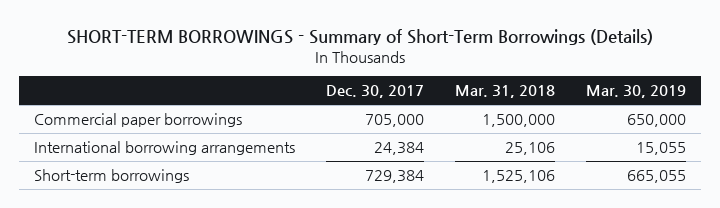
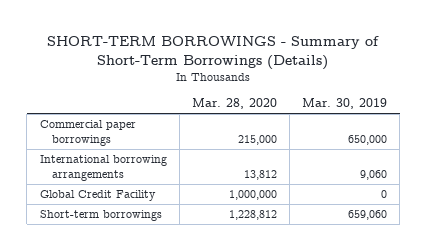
[326,85,425,99] Dec. 30, 2017 -> none
[455,85,556,99] Mar. 31, 2018 -> none
none -> [191,98,277,110] Mar. 28, 2020
[635,142,686,156] 15,055 -> [360,170,388,181] 9,060
none -> [39,190,156,202] Global Credit Facility
[626,170,686,184] 665,055 -> [348,210,388,221] 659,060

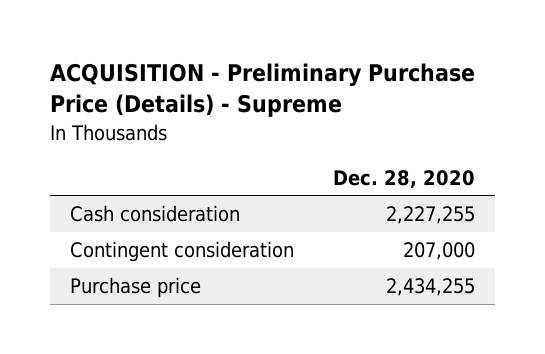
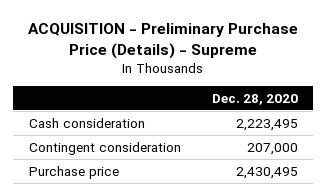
[386,206,476,225] 2,227,255 -> [235,118,298,131] 2,223,495
[386,278,476,297] 2,434,255 -> [235,166,298,179] 2,430,495

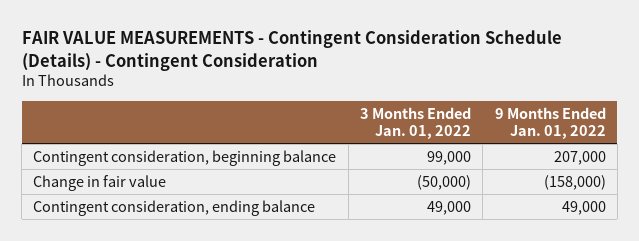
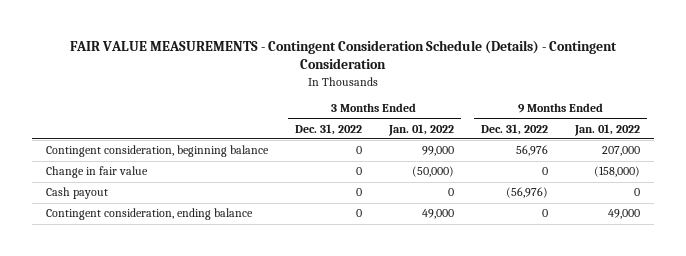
none -> [294,123,362,135] Dec. 31, 2022
none -> [480,123,548,135] Dec. 31, 2022
none -> [45,187,108,200] Cash payout

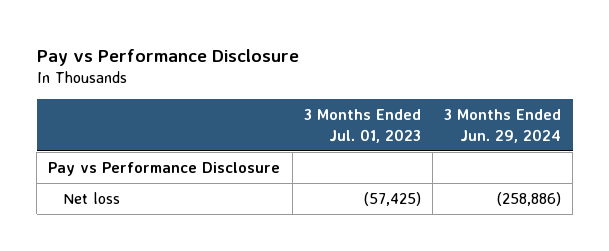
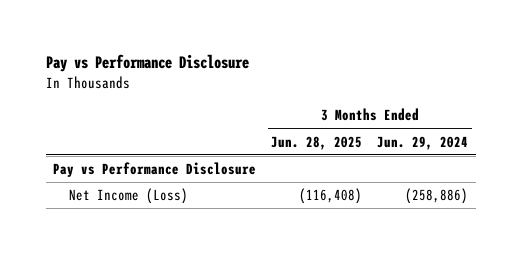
[303,109,421,143] 3 Months Ended Jul. 01, 2023 -> none
none -> [271,135,363,150] Jun. 28, 2025
[62,191,120,204] Net loss -> [68,188,188,205] Net Income (Loss)

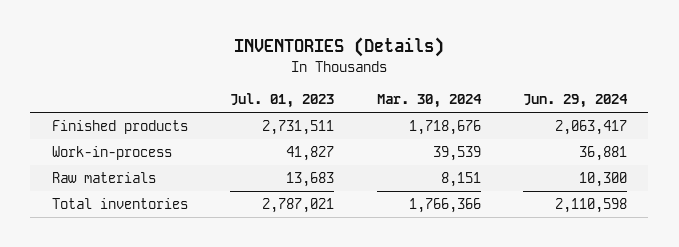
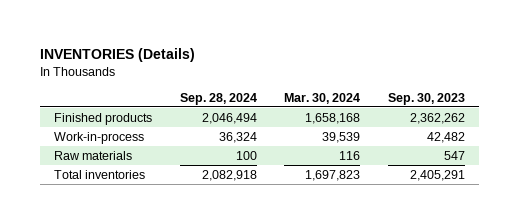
[230,92,335,108] Jul. 01, 2023 -> none
[523,93,629,108] Jun. 29, 2024 -> none
none -> [179,92,257,105] Sep. 28, 2024
none -> [388,92,466,105] Sep. 30, 2023
[408,120,481,136] 1,718,676 -> [305,112,361,124] 1,658,168
[440,172,481,188] 8,151 -> [339,150,361,160] 116
[408,198,481,214] 1,766,366 -> [305,169,361,181] 1,697,823

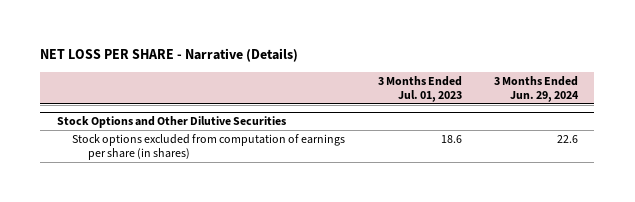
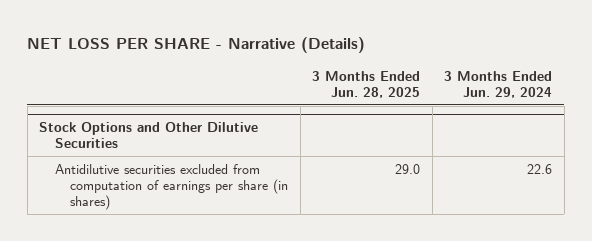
[377,75,462,102] 3 Months Ended Jul. 01, 2023 -> none
none -> [312,70,421,98] 3 Months Ended Jun. 28, 2025
[72,134,346,161] Stock options excluded from computation of earnings per share (in shares) -> [54,163,289,210] Antidilutive securities excluded from computation of earnings per share (in shares)

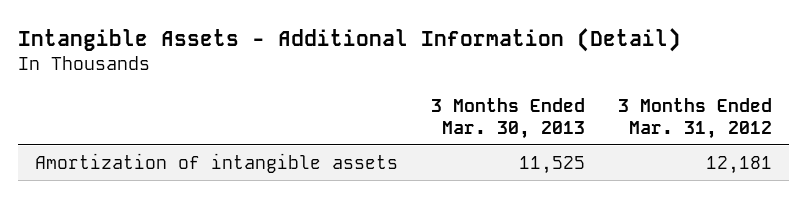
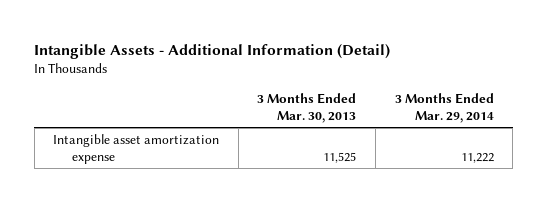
[618,97,773,139] 3 Months Ended Mar. 31, 2012 -> none
none -> [394,93,494,123] 3 Months Ended Mar. 29, 2014
[34,153,398,174] Amortization of intangible assets -> [53,134,220,164] Intangible asset amortization expense

